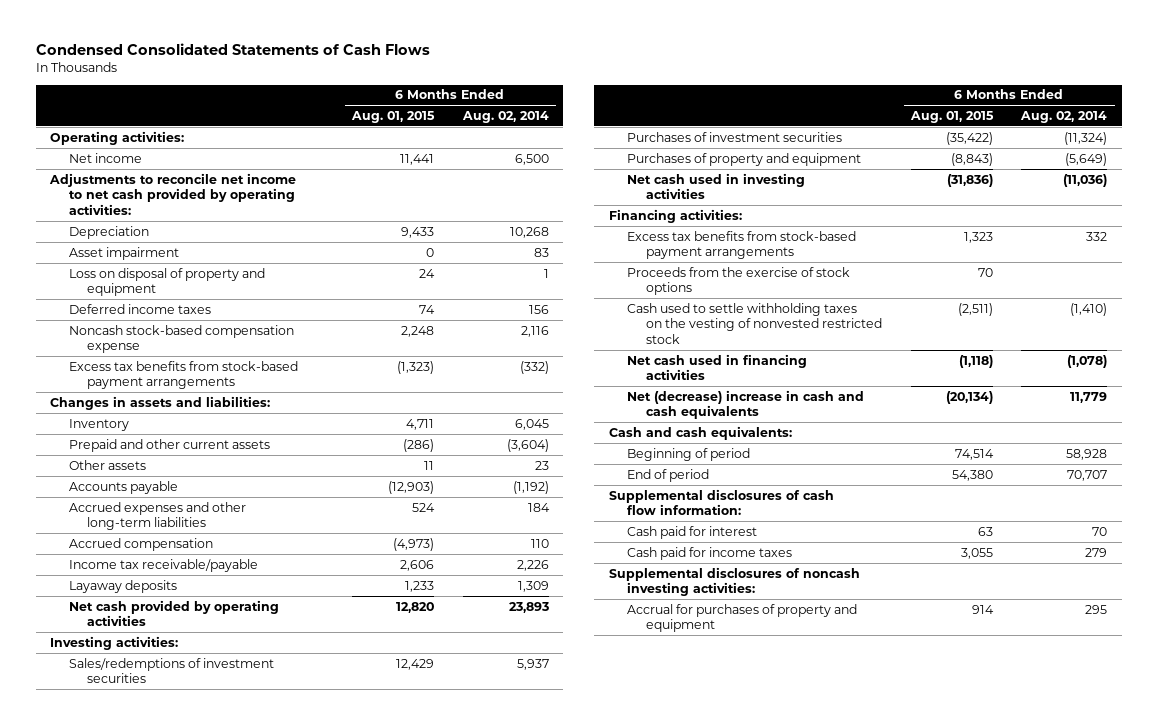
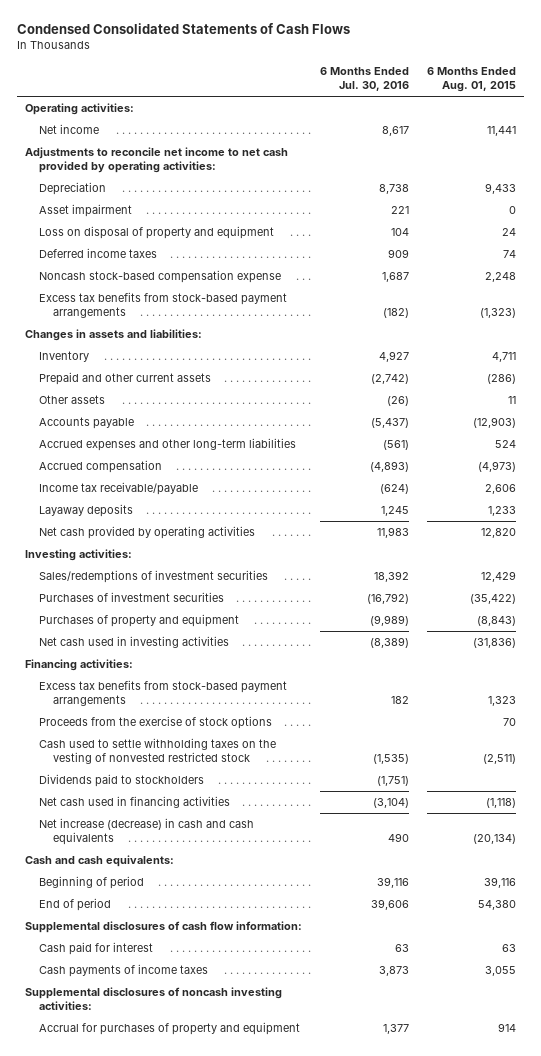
[461,110,549,123] Aug. 02, 2014 -> none
none -> [320,67,410,92] 6 Months Ended Jul. 30, 2016
none -> [39,774,205,788] Dividends paid to stockholders
[627,389,865,420] Net (decrease) increase in cash and cash equivalents -> [39,818,255,846] Net increase (decrease) in cash and cash equivalents
[954,448,994,460] 74,514 -> [483,877,516,889] 39,116
[627,546,793,560] Cash paid for income taxes -> [39,964,209,978] Cash payments of income taxes

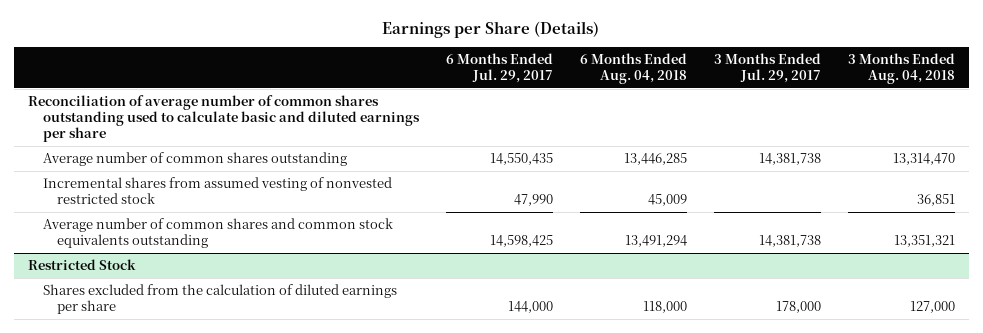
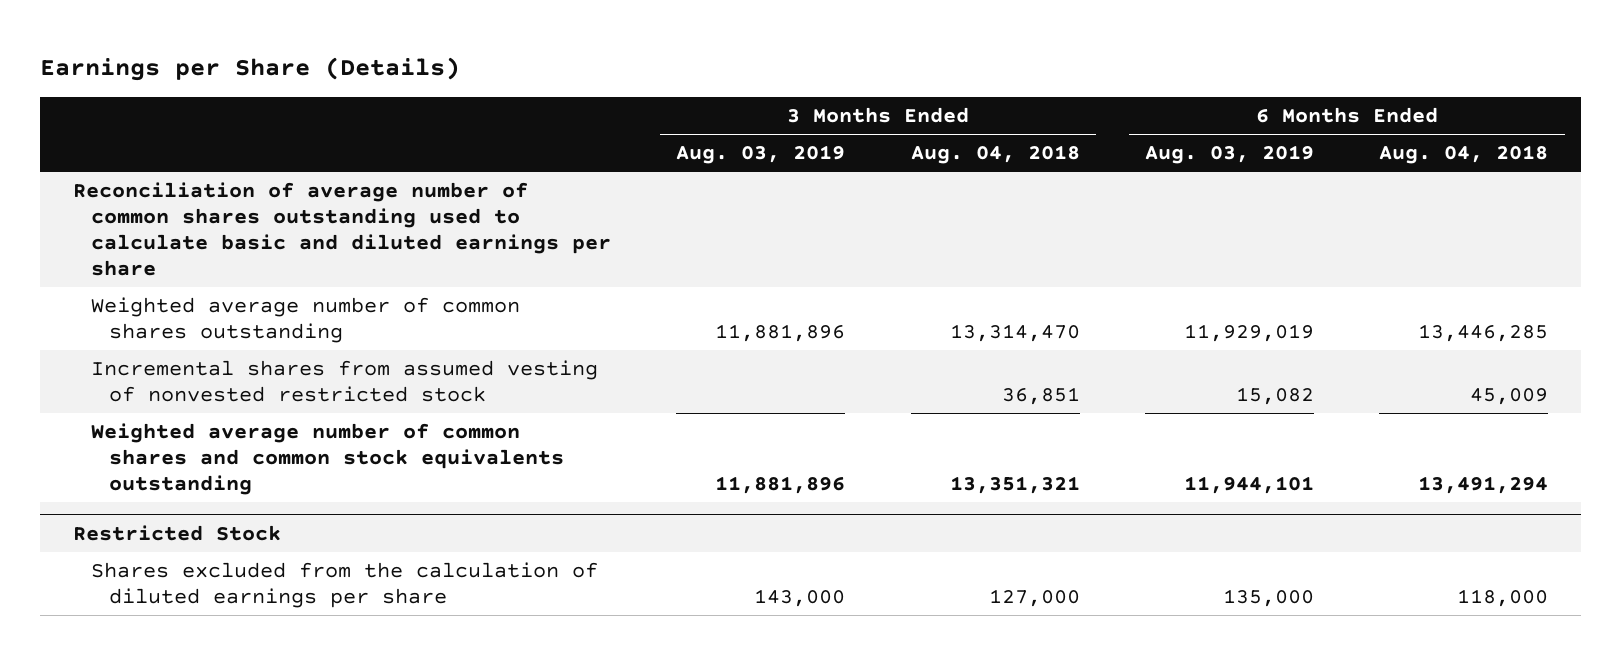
[445,53,553,84] 6 Months Ended Jul. 29, 2017 -> none
[713,53,821,84] 3 Months Ended Jul. 29, 2017 -> none
none -> [676,145,846,165] Aug. 03, 2019
none -> [1144,145,1314,165] Aug. 03, 2019
[42,152,347,167] Average number of common shares outstanding -> [90,297,520,344] Weighted average number of common shares outstanding
[42,218,393,249] Average number of common shares and common stock equivalents outstanding -> [90,423,565,496] Weighted average number of common shares and common stock equivalents outstanding

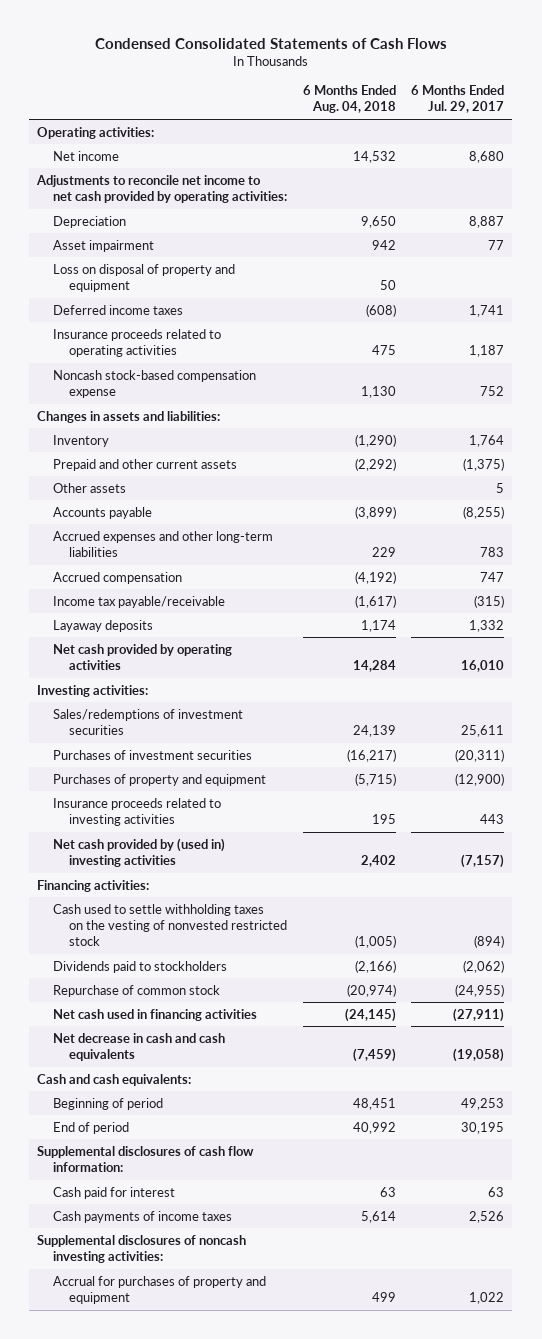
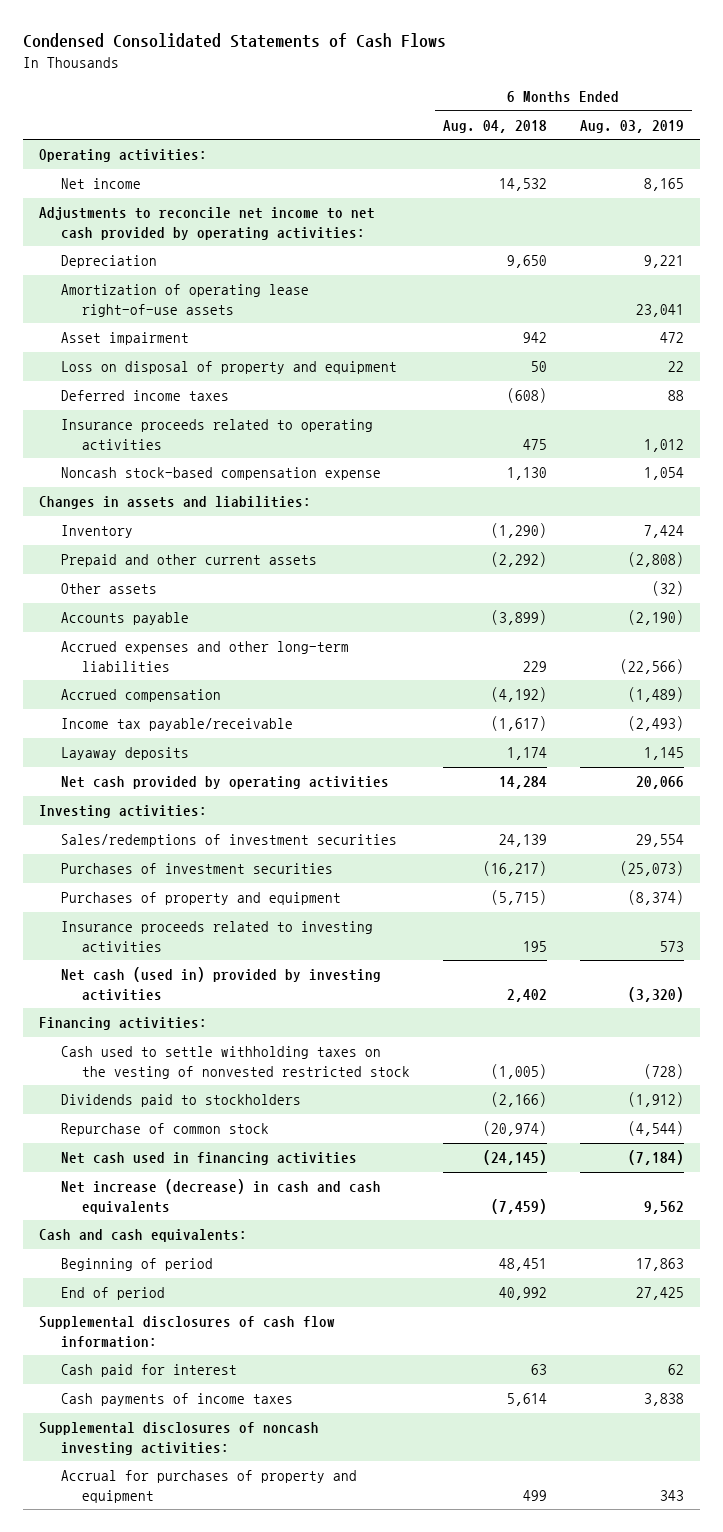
[411,85,505,114] 6 Months Ended Jul. 29, 2017 -> none
none -> [579,119,684,133] Aug. 03, 2019
none -> [60,284,309,317] Amortization of operating lease right-of-use assets
[52,837,225,867] Net cash provided by (used in) investing activities -> [60,967,381,1001] Net cash (used in) provided by investing activities
[52,1032,225,1061] Net decrease in cash and cash equivalents -> [60,1179,381,1214] Net increase (decrease) in cash and cash equivalents

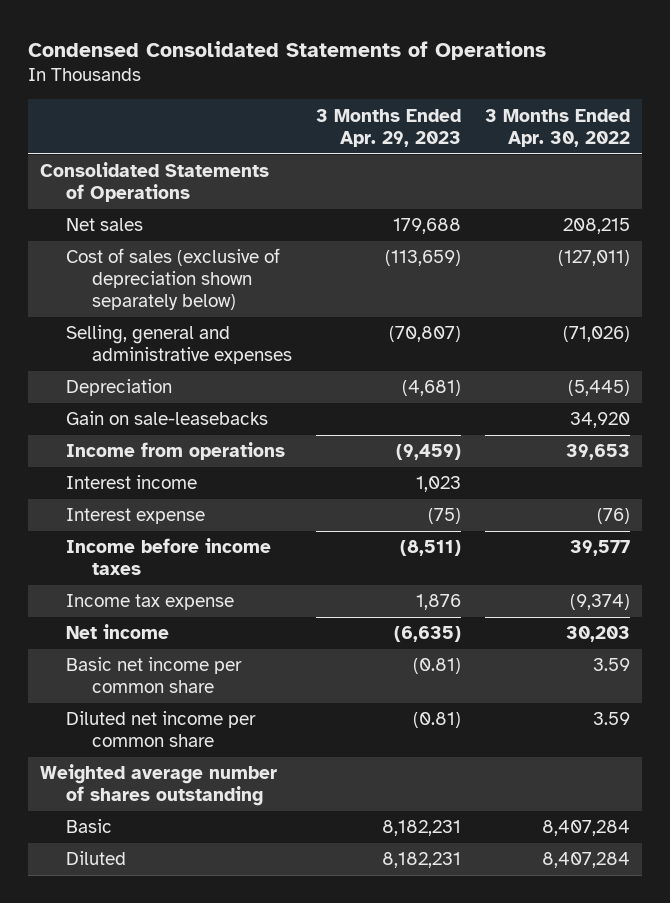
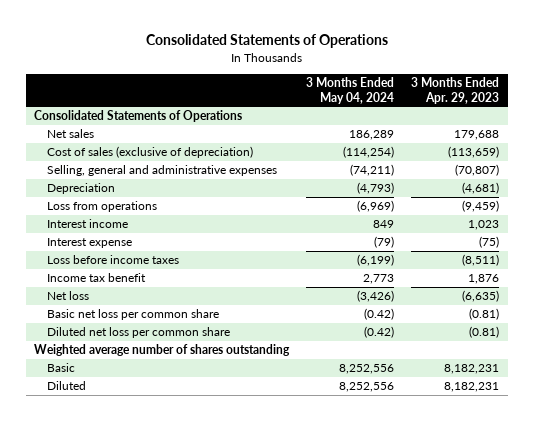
[28,40,547,60] Condensed Consolidated Statements of Operations -> [145,34,388,49] Consolidated Statements of Operations
[485,108,631,147] 3 Months Ended Apr. 30, 2022 -> none
none -> [306,77,395,104] 3 Months Ended May 04, 2024
[66,248,281,311] Cost of sales (exclusive of depreciation shown separately below) -> [46,146,253,159] Cost of sales (exclusive of depreciation)
[66,411,269,426] Gain on sale-leasebacks -> none
[66,442,286,461] Income from operations -> [46,201,157,213] Loss from operations
[66,538,272,576] Income before income taxes -> [46,255,179,265] Loss before income taxes
[66,594,235,611] Income tax expense -> [46,273,146,283] Income tax benefit
[66,624,170,640] Net income -> [46,291,89,301] Net loss
[66,657,243,694] Basic net income per common share -> [46,309,219,321] Basic net loss per common share
[66,711,257,748] Diluted net income per common share -> [46,327,230,339] Diluted net loss per common share

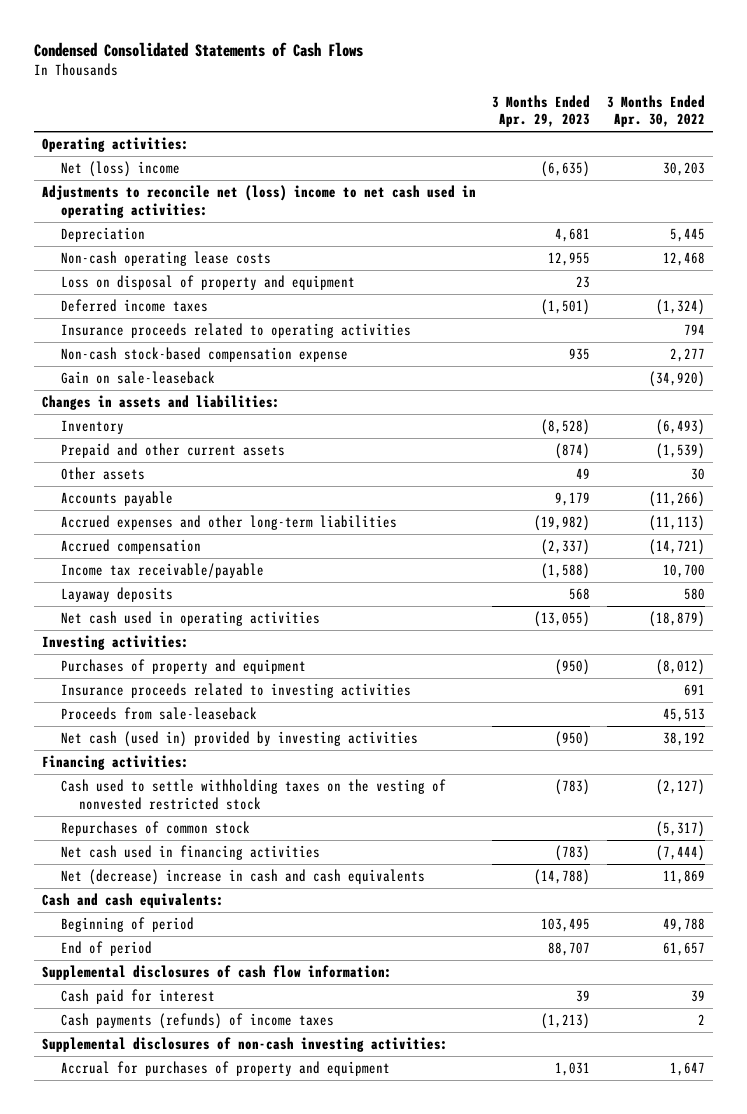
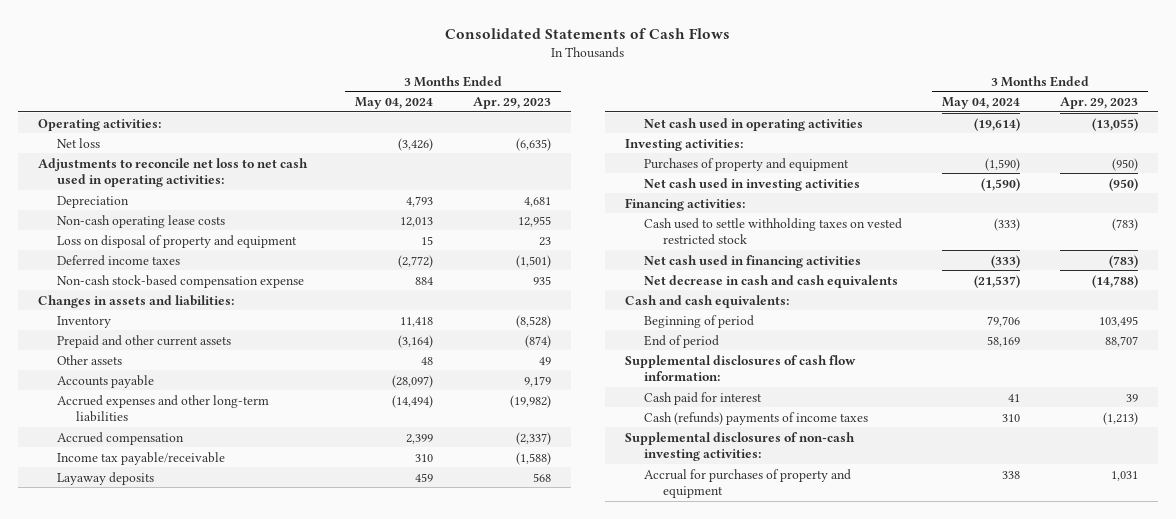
[33,42,363,58] Condensed Consolidated Statements of Cash Flows -> [445,28,731,40] Consolidated Statements of Cash Flows
[606,94,705,128] 3 Months Ended Apr. 30, 2022 -> none
none -> [355,96,434,109] May 04, 2024
[60,160,180,177] Net (loss) income -> [57,137,101,148] Net loss
[42,184,477,218] Adjustments to reconcile net (loss) income to net cash used in operating activities: -> [38,157,309,187] Adjustments to reconcile net loss to net cash used in operating activities:
[60,322,411,338] Insurance proceeds related to operating activities -> none
[60,370,215,384] Gain on sale-leaseback -> none
[60,562,264,578] Income tax receivable/payable -> [57,451,226,465] Income tax payable/receivable
[60,682,411,698] Insurance proceeds related to investing activities -> none
[60,706,257,720] Proceeds from sale-leaseback -> none
[60,730,418,747] Net cash (used in) provided by investing activities -> [644,177,861,191] Net cash used in investing activities
[60,820,250,836] Repurchases of common stock -> none
[60,778,446,810] Cash used to settle withholding taxes on the vesting of nonvested restricted stock -> [644,217,903,245] Cash used to settle withholding taxes on vested restricted stock
[60,868,425,885] Net (decrease) increase in cash and cash equivalents -> [644,274,899,288] Net decrease in cash and cash equivalents
[60,1012,334,1029] Cash payments (refunds) of income taxes -> [644,411,869,425] Cash (refunds) payments of income taxes

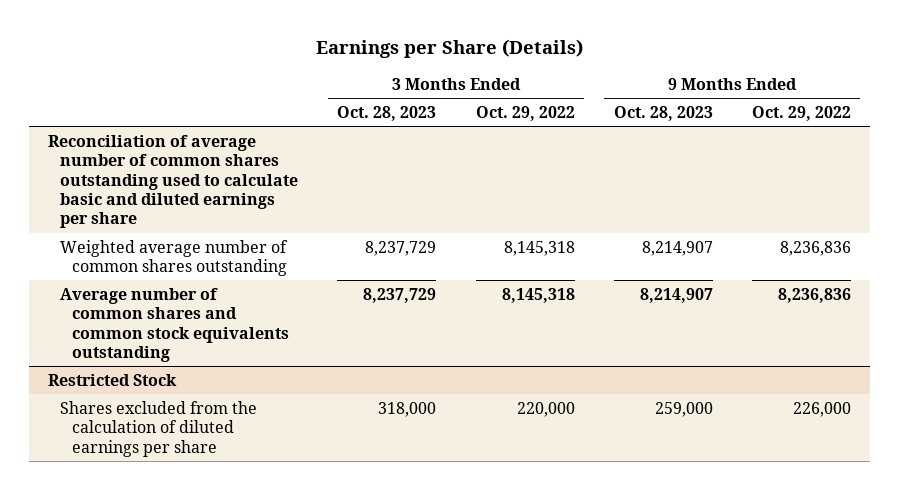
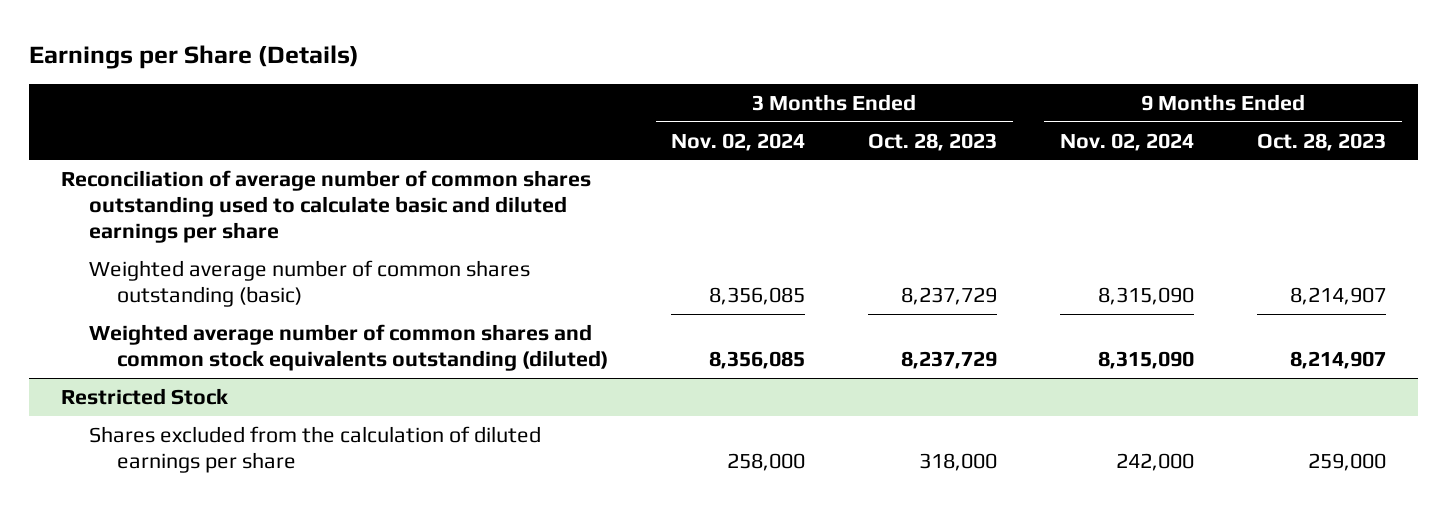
[475,106,575,122] Oct. 29, 2022 -> none
[751,106,851,122] Oct. 29, 2022 -> none
none -> [671,132,806,151] Nov. 02, 2024
none -> [1060,132,1195,151] Nov. 02, 2024
[60,239,289,277] Weighted average number of common shares outstanding -> [89,259,531,307] Weighted average number of common shares outstanding (basic)
[60,287,290,363] Average number of common shares and common stock equivalents outstanding -> [89,323,609,371] Weighted average number of common shares and common stock equivalents outstanding (diluted)

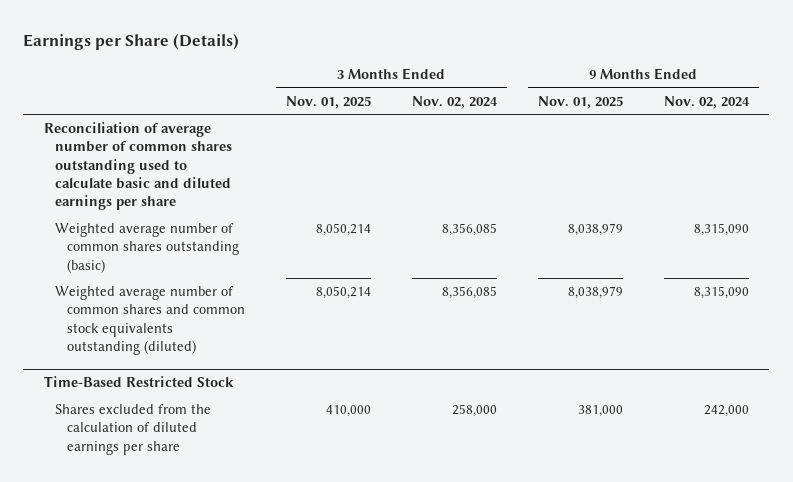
[868,132,998,151] Oct. 28, 2023 -> none
[1257,132,1387,151] Oct. 28, 2023 -> none
none -> [285,95,371,109] Nov. 01, 2025
none -> [537,95,623,109] Nov. 01, 2025
[60,387,228,405] Restricted Stock -> [43,376,234,388] Time-Based Restricted Stock

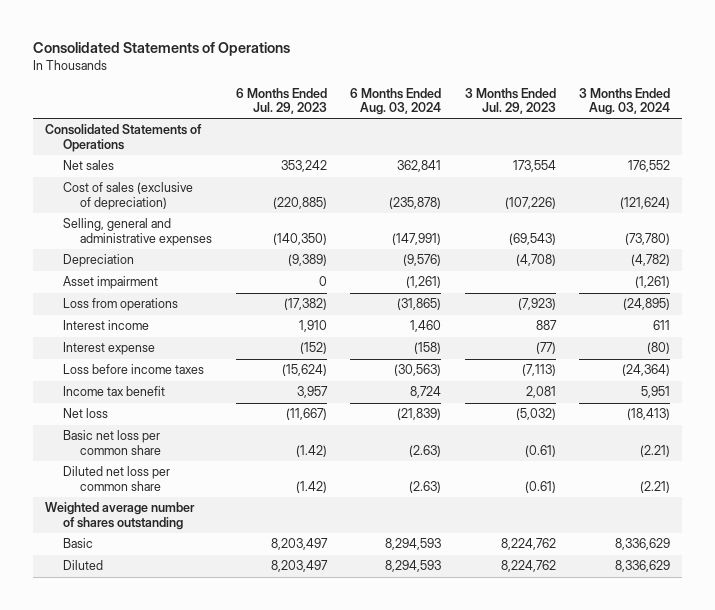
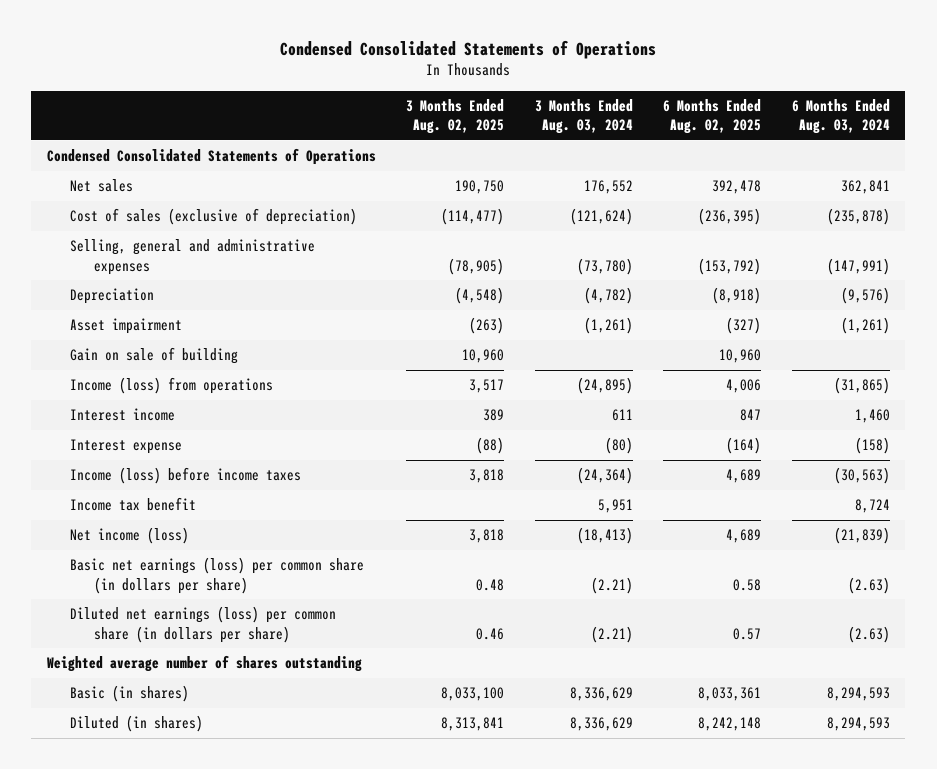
[33,41,291,56] Consolidated Statements of Operations -> [280,39,657,59] Condensed Consolidated Statements of Operations
[235,87,327,115] 6 Months Ended Jul. 29, 2023 -> none
[464,87,556,115] 3 Months Ended Jul. 29, 2023 -> none
none -> [406,98,505,135] 3 Months Ended Aug. 02, 2025
none -> [663,98,762,135] 6 Months Ended Aug. 02, 2025
[45,124,203,152] Consolidated Statements of Operations -> [46,148,376,166] Condensed Consolidated Statements of Operations
none -> [70,347,239,365] Gain on sale of building
[62,298,178,312] Loss from operations -> [70,377,274,395] Income (loss) from operations
[62,364,204,375] Loss before income taxes -> [70,467,302,485] Income (loss) before income taxes
[62,408,108,419] Net loss -> [70,527,190,545] Net income (loss)
[62,430,162,455] Basic net loss per common share -> [70,557,365,594] Basic net earnings (loss) per common share (in dollars per share)
[62,466,170,491] Diluted net loss per common share -> [70,606,337,643] Diluted net earnings (loss) per common share (in dollars per share)
[62,538,93,549] Basic -> [70,685,190,703] Basic (in shares)
[62,560,103,571] Diluted -> [70,715,204,733] Diluted (in shares)

